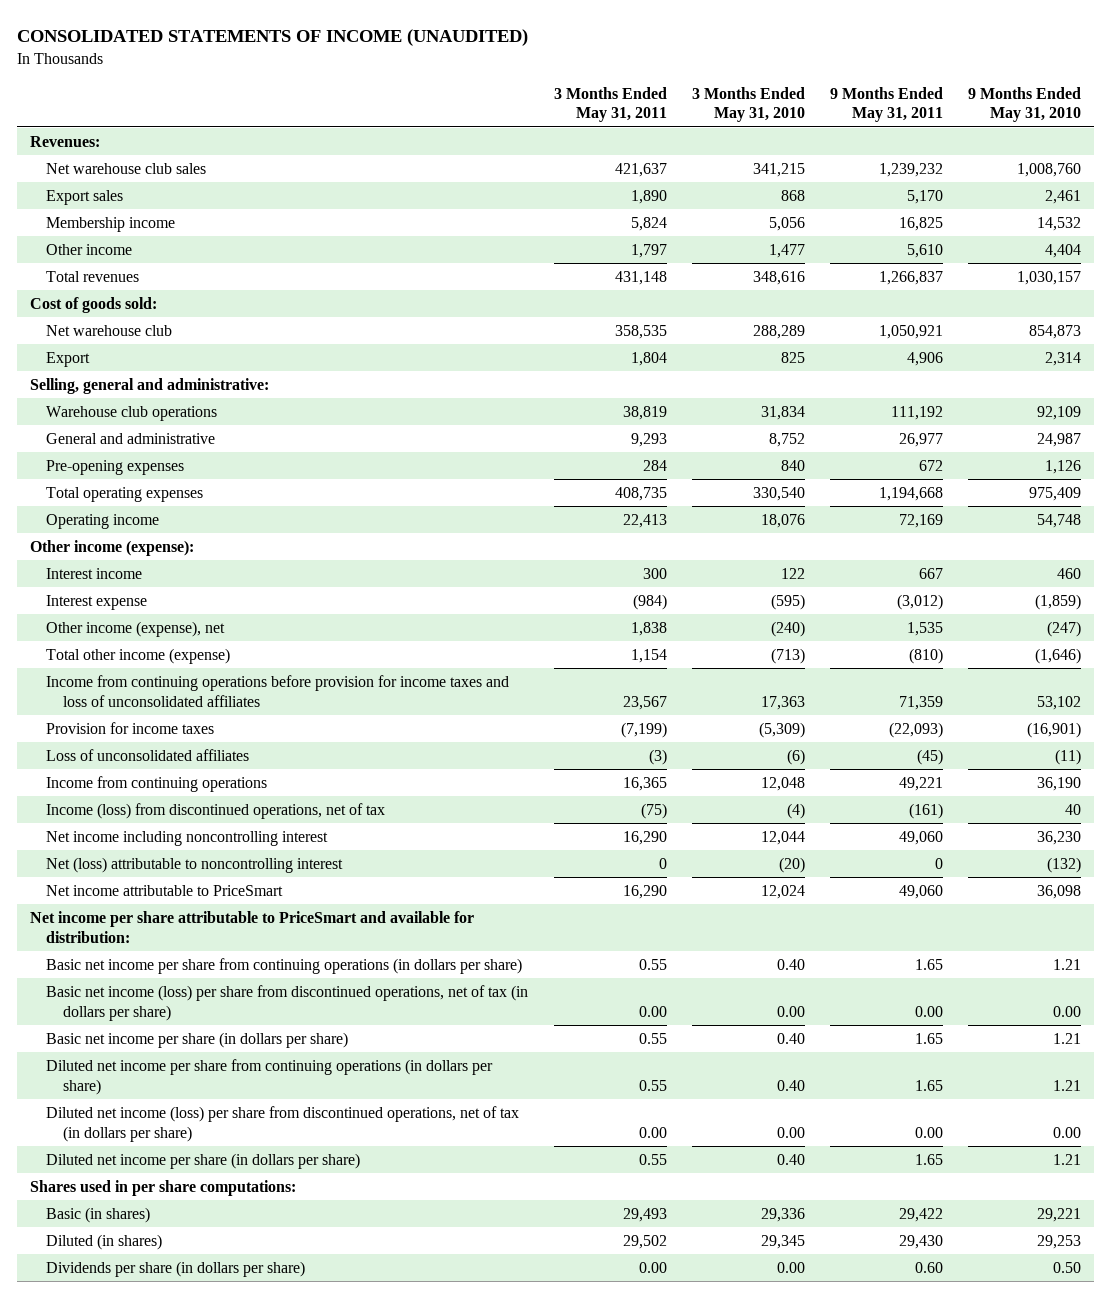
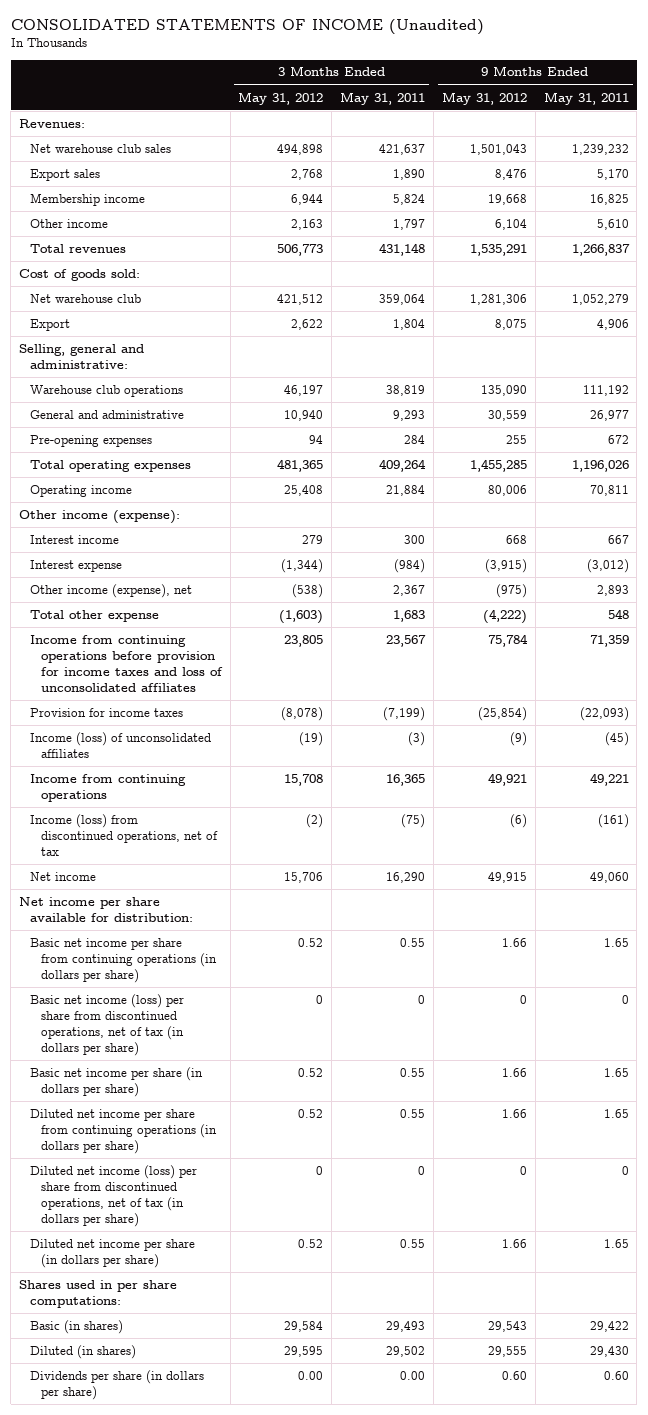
[17,29,529,47] CONSOLIDATED STATEMENTS OF INCOME (UNAUDITED) -> [10,19,484,36] CONSOLIDATED STATEMENTS OF INCOME (Unaudited)
[691,86,805,123] 3 Months Ended May 31, 2010 -> none
[968,86,1082,123] 9 Months Ended May 31, 2010 -> none
none -> [238,91,324,105] May 31, 2012
none -> [441,91,527,105] May 31, 2012
[614,324,667,339] 358,535 -> [379,293,426,305] 359,064
[879,324,944,339] 1,050,921 -> [571,293,629,305] 1,052,279
[614,486,667,501] 408,735 -> [379,458,427,472] 409,264
[879,486,944,501] 1,194,668 -> [571,459,629,472] 1,196,026
[622,513,667,528] 22,413 -> [386,484,426,496] 21,884
[899,513,944,528] 72,169 -> [589,484,629,496] 70,811
[630,621,667,636] 1,838 -> [393,584,426,596] 2,367
[907,621,944,636] 1,535 -> [596,584,629,596] 2,893
[46,647,231,664] Total other income (expense) -> [29,609,159,622] Total other expense
[630,648,667,663] 1,154 -> [393,609,426,622] 1,683
[909,647,944,664] (810) -> [607,608,629,619] 548
[46,748,250,761] Loss of unconsolidated affiliates -> [29,731,211,758] Income (loss) of unconsolidated affiliates
[46,830,329,846] Net income including noncontrolling interest -> none
[46,856,344,873] Net (loss) attributable to noncontrolling interest -> none
[46,884,284,896] Net income attributable to PriceSmart -> [29,871,96,881] Net income
[29,910,474,943] Net income per share attributable to PriceSmart and available for distribution: -> [19,896,193,922] Net income per share available for distribution:
[638,1005,667,1017] 0.00 -> [418,994,426,1004] 0
[915,1005,944,1017] 0.00 -> [621,994,629,1004] 0
[638,1126,667,1138] 0.00 -> [418,1165,426,1175] 0
[915,1126,944,1138] 0.00 -> [621,1165,629,1175] 0

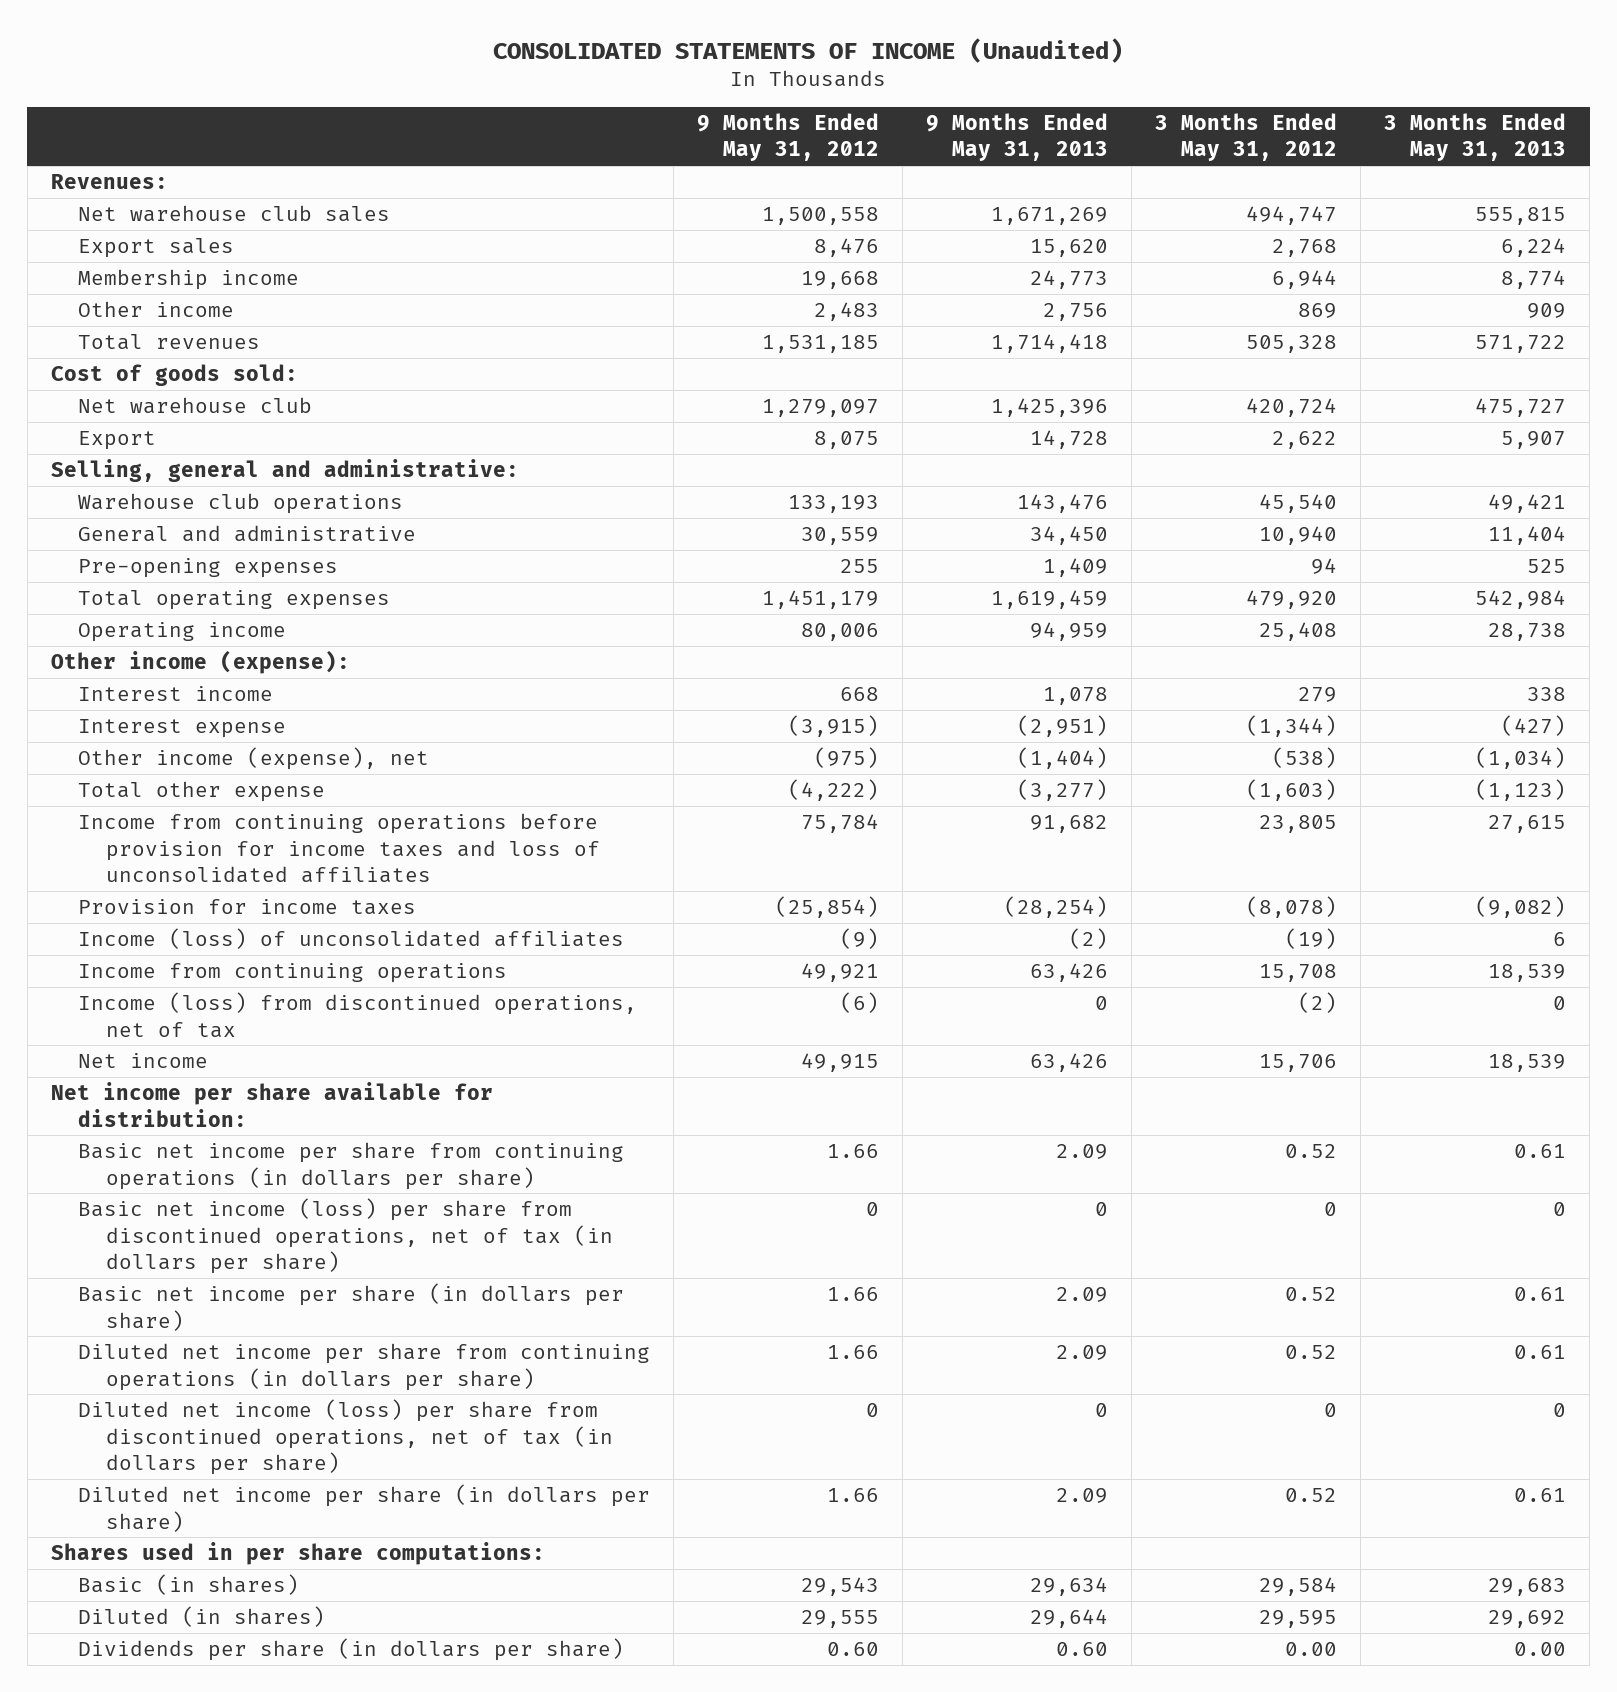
[340,91,426,105] May 31, 2011 -> none
[543,91,629,105] May 31, 2011 -> none
none -> [926,112,1109,162] 9 Months Ended May 31, 2013
none -> [1384,112,1567,162] 3 Months Ended May 31, 2013
[277,143,324,155] 494,898 -> [1246,206,1338,226] 494,747
[469,143,527,155] 1,501,043 -> [762,207,880,226] 1,500,558
[291,218,324,230] 2,163 -> [1298,303,1338,319] 869
[494,218,527,230] 6,104 -> [814,302,880,322] 2,483
[277,243,324,256] 506,773 -> [1246,335,1338,354] 505,328
[469,243,527,256] 1,535,291 -> [762,335,880,354] 1,531,185
[277,293,324,305] 421,512 -> [1246,398,1338,418] 420,724
[469,293,527,305] 1,281,306 -> [762,399,880,418] 1,279,097
[284,384,324,396] 46,197 -> [1259,494,1338,514] 45,540
[480,384,527,396] 135,090 -> [788,495,880,514] 133,193
[277,458,324,472] 481,365 -> [1246,590,1338,610] 479,920
[469,458,527,472] 1,455,285 -> [762,590,880,610] 1,451,179

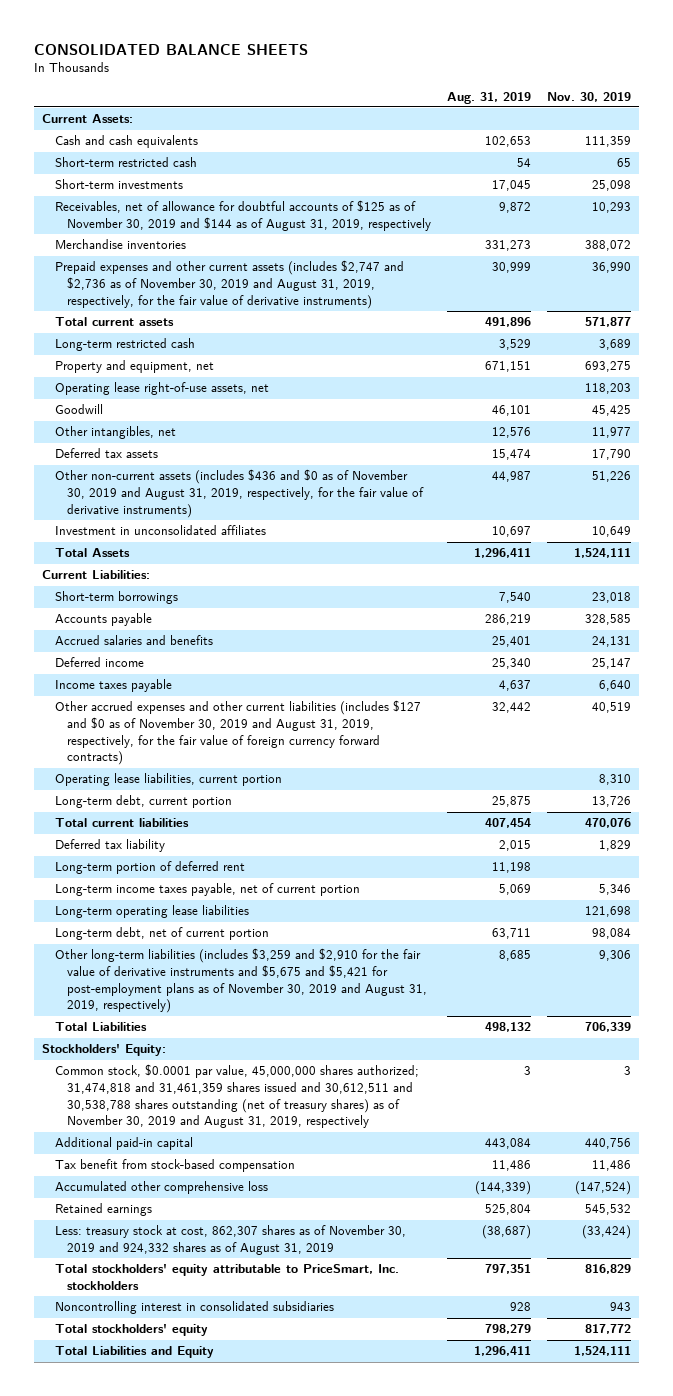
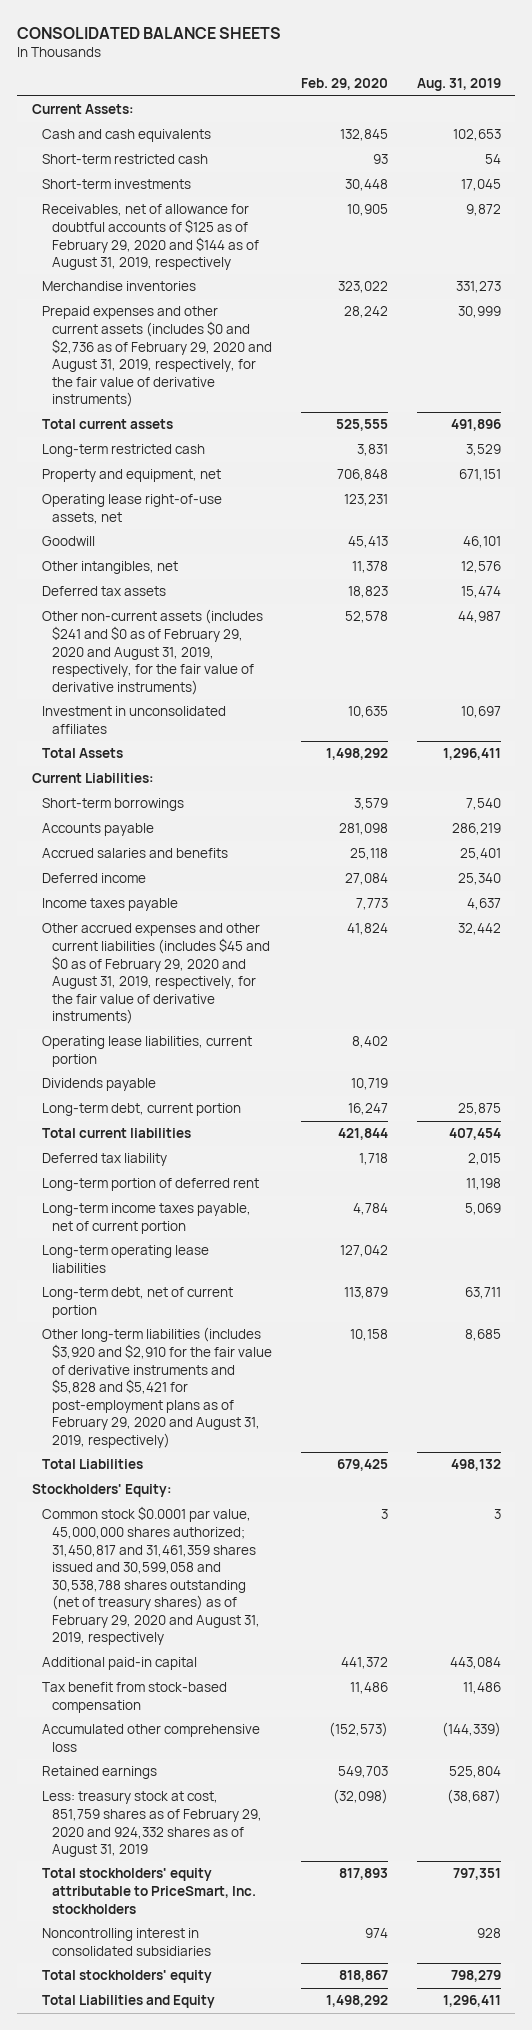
[547,91,632,102] Nov. 30, 2019 -> none
none -> [301,78,389,91] Feb. 29, 2020
[54,200,432,232] Receivables, net of allowance for doubtful accounts of $125 as of November 30, 2019 and $144 as of August 31, 2019, respectively -> [42,204,260,271] Receivables, net of allowance for doubtful accounts of $125 as of February 29, 2020 and $144 as of August 31, 2019, respectively
[54,260,404,309] Prepaid expenses and other current assets (includes $2,747 and $2,736 as of November 30, 2019 and August 31, 2019, respectively, for the fair value of derivative instruments) -> [42,306,273,408] Prepaid expenses and other current assets (includes $0 and $2,736 as of February 29, 2020 and August 31, 2019, respectively, for the fair value of derivative instruments)
[54,469,425,518] Other non-current assets (includes $436 and $0 as of November 30, 2019 and August 31, 2019, respectively, for the fair value of derivative instruments) -> [42,609,264,695] Other non-current assets (includes $241 and $0 as of February 29, 2020 and August 31, 2019, respectively, for the fair value of derivative instruments)
[54,700,421,766] Other accrued expenses and other current liabilities (includes $127 and $0 as of November 30, 2019 and August 31, 2019, respectively, for the fair value of foreign currency forward contracts) -> [42,923,271,1025] Other accrued expenses and other current liabilities (includes $45 and $0 as of February 29, 2020 and August 31, 2019, respectively, for the fair value of derivative instruments)
none -> [42,1078,157,1092] Dividends payable
[54,948,428,1014] Other long-term liabilities (includes $3,259 and $2,910 for the fair value of derivative instruments and $5,675 and $5,421 for post-employment plans as of November 30, 2019 and August 31, 2019, respectively) -> [42,1327,273,1448] Other long-term liabilities (includes $3,920 and $2,910 for the fair value of derivative instruments and $5,828 and $5,421 for post-employment plans as of February 29, 2020 and August 31, 2019, respectively)
[54,1064,419,1129] Common stock, $0.0001 par value, 45,000,000 shares authorized; 31,474,818 and 31,461,359 shares issued and 30,612,511 and 30,538,788 shares outstanding (net of treasury shares) as of November 30, 2019 and August 31, 2019, respectively -> [42,1506,261,1646] Common stock $0.0001 par value, 45,000,000 shares authorized; 31,450,817 and 31,461,359 shares issued and 30,599,058 and 30,538,788 shares outstanding (net of treasury shares) as of February 29, 2020 and August 31, 2019, respectively
[54,1225,406,1256] Less: treasury stock at cost, 862,307 shares as of November 30, 2019 and 924,332 shares as of August 31, 2019 -> [42,1791,263,1858] Less: treasury stock at cost, 851,759 shares as of February 29, 2020 and 924,332 shares as of August 31, 2019

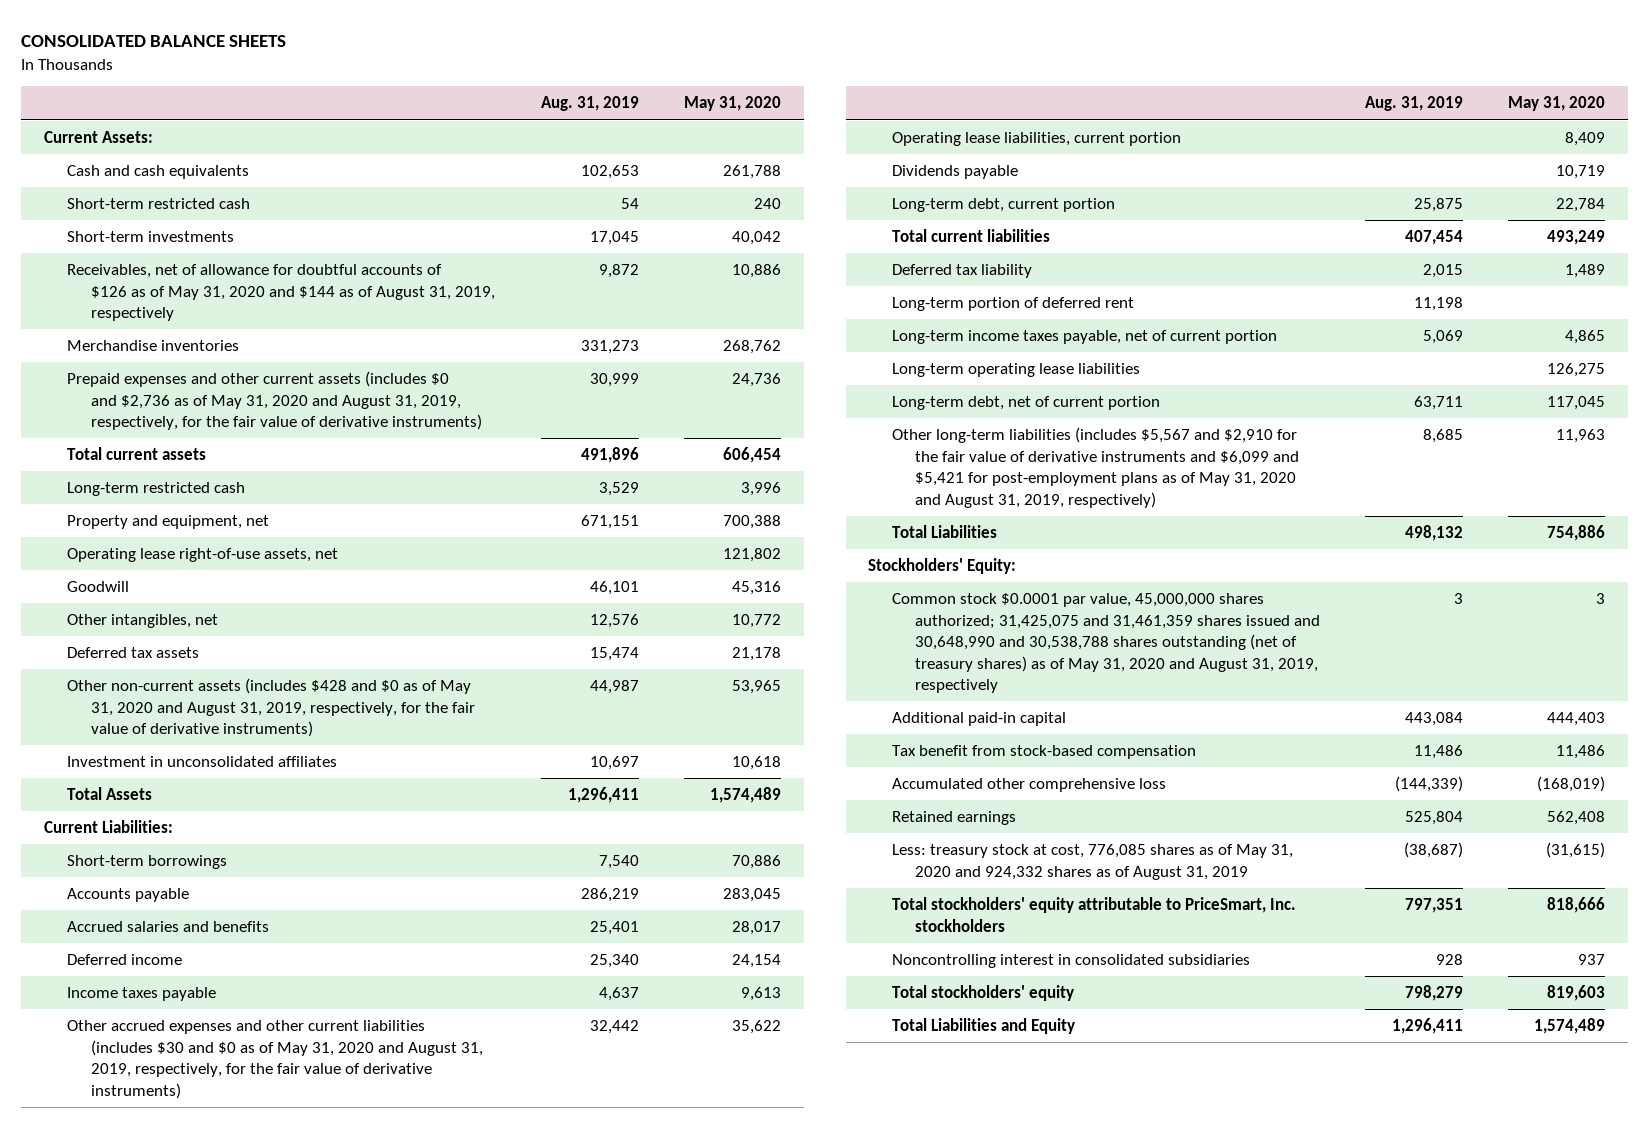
[301,78,389,91] Feb. 29, 2020 -> none
none -> [684,96,782,112] May 31, 2020
[42,204,260,271] Receivables, net of allowance for doubtful accounts of $125 as of February 29, 2020 and $144 as of August 31, 2019, respectively -> [67,263,495,322] Receivables, net of allowance for doubtful accounts of $126 as of May 31, 2020 and $144 as of August 31, 2019, respectively
[42,306,273,408] Prepaid expenses and other current assets (includes $0 and $2,736 as of February 29, 2020 and August 31, 2019, respectively, for the fair value of derivative instruments) -> [67,370,482,431] Prepaid expenses and other current assets (includes $0 and $2,736 as of May 31, 2020 and August 31, 2019, respectively, for the fair value of derivative instruments)
[42,609,264,695] Other non-current assets (includes $241 and $0 as of February 29, 2020 and August 31, 2019, respectively, for the fair value of derivative instruments) -> [67,677,475,738] Other non-current assets (includes $428 and $0 as of May 31, 2020 and August 31, 2019, respectively, for the fair value of derivative instruments)
[42,923,271,1025] Other accrued expenses and other current liabilities (includes $45 and $0 as of February 29, 2020 and August 31, 2019, respectively, for the fair value of derivative instruments) -> [67,1019,483,1099] Other accrued expenses and other current liabilities (includes $30 and $0 as of May 31, 2020 and August 31, 2019, respectively, for the fair value of derivative instruments)
[42,1327,273,1448] Other long-term liabilities (includes $3,920 and $2,910 for the fair value of derivative instruments and $5,828 and $5,421 for post-employment plans as of February 29, 2020 and August 31, 2019, respectively) -> [891,426,1299,508] Other long-term liabilities (includes $5,567 and $2,910 for the fair value of derivative instruments and $6,099 and $5,421 for post-employment plans as of May 31, 2020 and August 31, 2019, respectively)
[42,1506,261,1646] Common stock $0.0001 par value, 45,000,000 shares authorized; 31,450,817 and 31,461,359 shares issued and 30,599,058 and 30,538,788 shares outstanding (net of treasury shares) as of February 29, 2020 and August 31, 2019, respectively -> [891,592,1320,694] Common stock $0.0001 par value, 45,000,000 shares authorized; 31,425,075 and 31,461,359 shares issued and 30,648,990 and 30,538,788 shares outstanding (net of treasury shares) as of May 31, 2020 and August 31, 2019, respectively
[42,1791,263,1858] Less: treasury stock at cost, 851,759 shares as of February 29, 2020 and 924,332 shares as of August 31, 2019 -> [891,843,1293,880] Less: treasury stock at cost, 776,085 shares as of May 31, 2020 and 924,332 shares as of August 31, 2019

